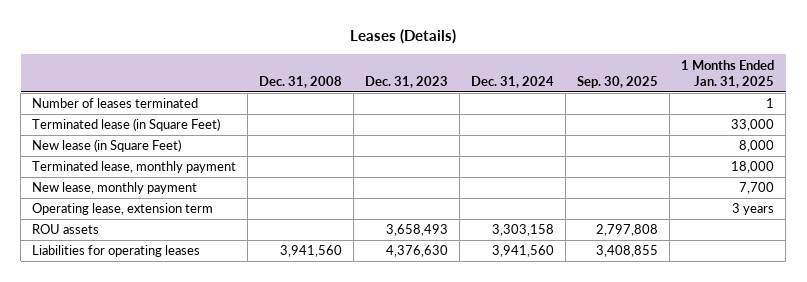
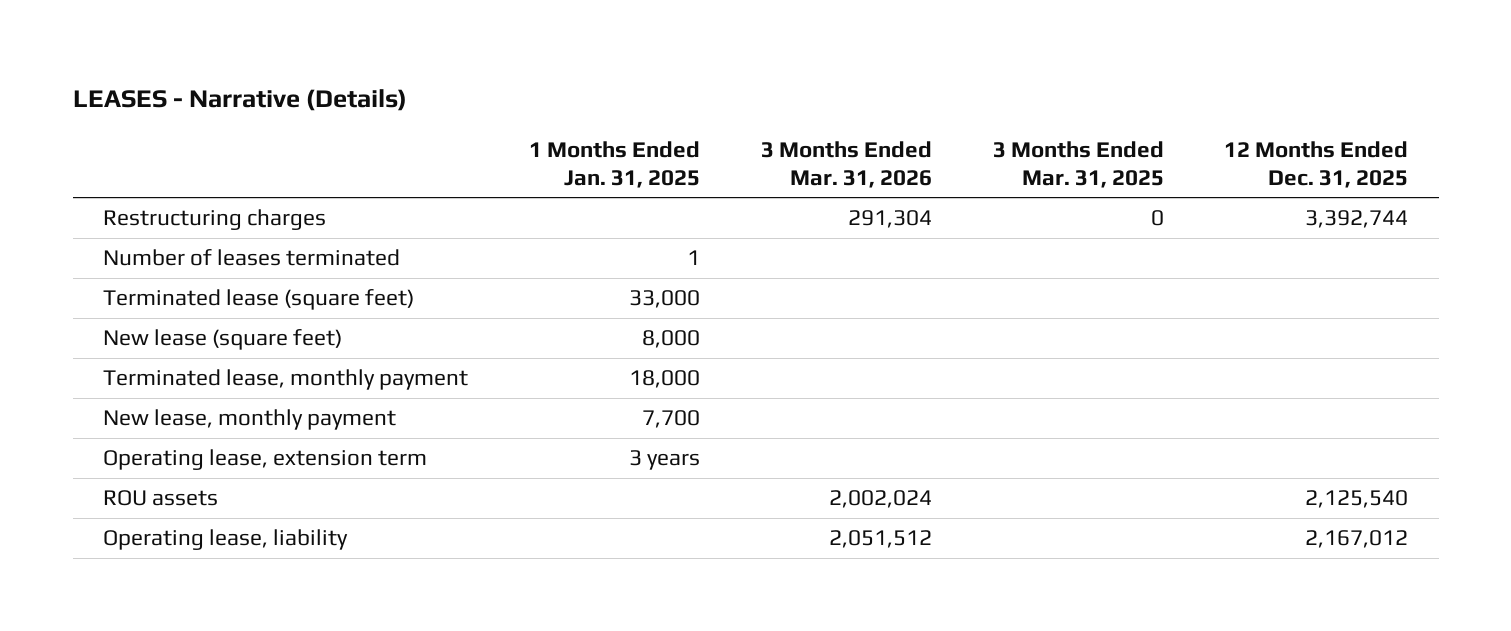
[350,29,457,45] Leases (Details) -> [72,89,407,112] LEASES - Narrative (Details)
[259,75,343,88] Dec. 31, 2008 -> none
[365,75,449,88] Dec. 31, 2023 -> none
[471,75,555,88] Dec. 31, 2024 -> none
[577,75,659,88] Sep. 30, 2025 -> none
none -> [760,140,932,188] 3 Months Ended Mar. 31, 2026
none -> [992,140,1164,188] 3 Months Ended Mar. 31, 2025
none -> [1224,140,1409,188] 12 Months Ended Dec. 31, 2025
none -> [102,209,326,231] Restructuring charges
[32,118,221,132] Terminated lease (in Square Feet) -> [102,289,414,311] Terminated lease (square feet)
[32,139,182,153] New lease (in Square Feet) -> [102,329,342,351] New lease (square feet)
[32,245,201,258] Liabilities for operating leases -> [102,529,348,551] Operating lease, liability

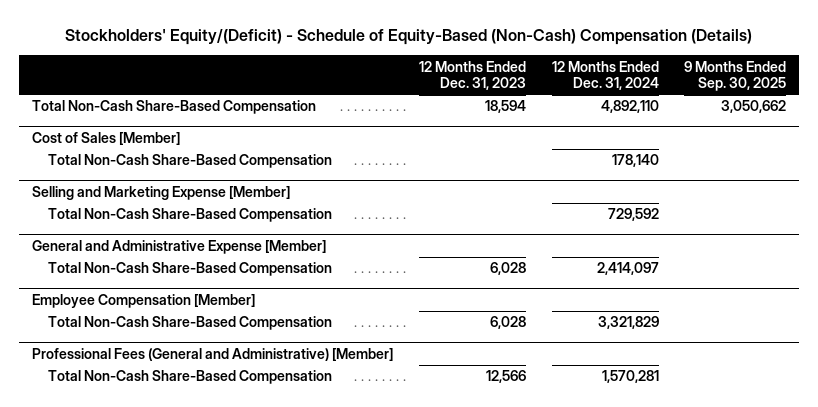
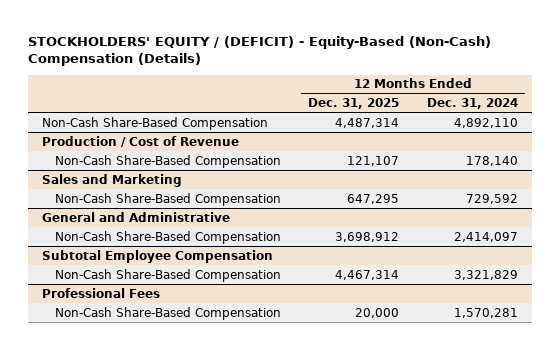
[65,28,753,45] Stockholders' Equity/(Deficit) - Schedule of Equity-Based (Non-Cash) Compensation (Details) -> [28,35,492,67] STOCKHOLDERS' EQUITY / (DEFICIT) - Equity-Based (Non-Cash) Compensation (Details)
[418,60,526,91] 12 Months Ended Dec. 31, 2023 -> none
[684,60,787,92] 9 Months Ended Sep. 30, 2025 -> none
none -> [308,98,400,110] Dec. 31, 2025
[31,131,180,145] Cost of Sales [Member] -> none
[31,347,393,361] Professional Fees (General and Administrative) [Member] -> none
[31,100,316,115] Total Non-Cash Share-Based Compensation -> [41,116,268,130] Non-Cash Share-Based Compensation
none -> [41,135,239,147] Production / Cost of Revenue
[48,154,333,169] Total Non-Cash Share-Based Compensation -> [54,154,281,168] Non-Cash Share-Based Compensation
[31,185,290,200] Selling and Marketing Expense [Member] -> [41,173,182,187] Sales and Marketing
[48,208,333,223] Total Non-Cash Share-Based Compensation -> [54,192,281,206] Non-Cash Share-Based Compensation
[31,239,326,254] General and Administrative Expense [Member] -> [41,211,230,222] General and Administrative
[48,262,333,277] Total Non-Cash Share-Based Compensation -> [54,230,281,244] Non-Cash Share-Based Compensation
[31,293,255,308] Employee Compensation [Member] -> [41,249,273,263] Subtotal Employee Compensation
[48,316,333,331] Total Non-Cash Share-Based Compensation -> [54,268,281,282] Non-Cash Share-Based Compensation
none -> [41,287,160,298] Professional Fees
[48,370,333,385] Total Non-Cash Share-Based Compensation -> [54,306,281,320] Non-Cash Share-Based Compensation

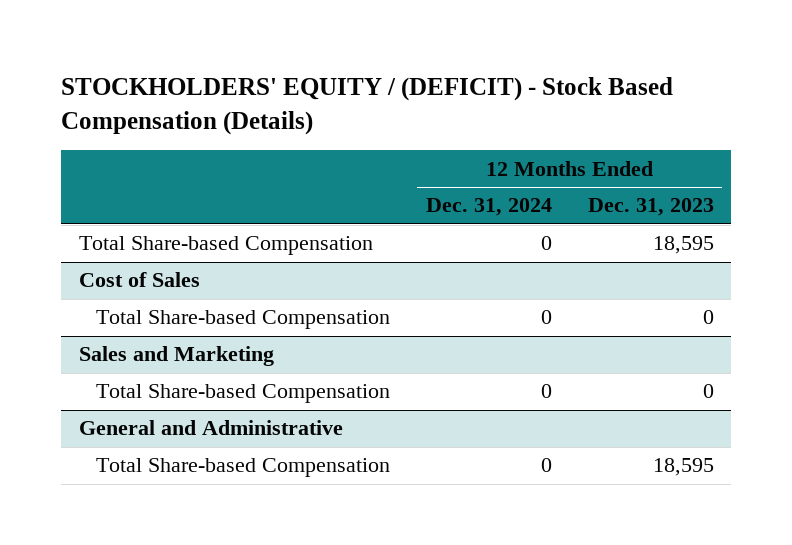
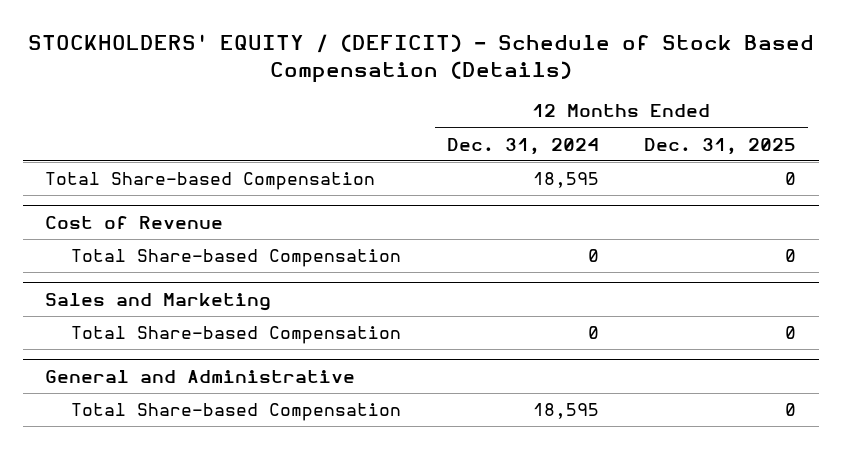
[60,76,673,135] STOCKHOLDERS' EQUITY / (DEFICIT) - Stock Based Compensation (Details) -> [27,33,814,83] STOCKHOLDERS' EQUITY / (DEFICIT) - Schedule of Stock Based Compensation (Details)
[587,198,714,217] Dec. 31, 2023 -> none
none -> [644,137,797,155] Dec. 31, 2025
[540,236,552,251] 0 -> [532,172,599,189] 18,595
[78,272,200,288] Cost of Sales -> [45,215,224,229] Cost of Revenue
[540,458,552,473] 0 -> [532,403,599,420] 18,595

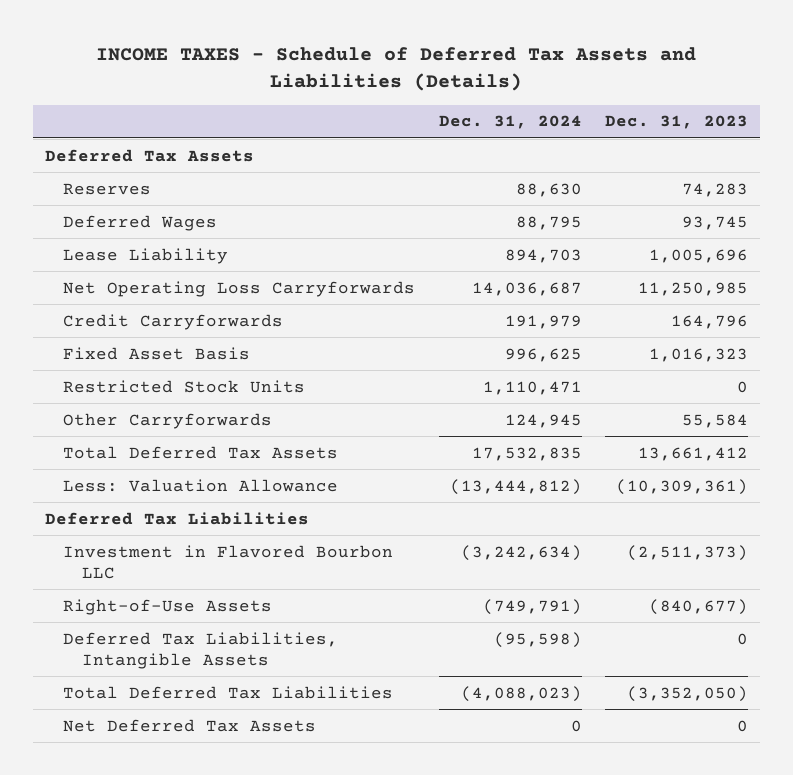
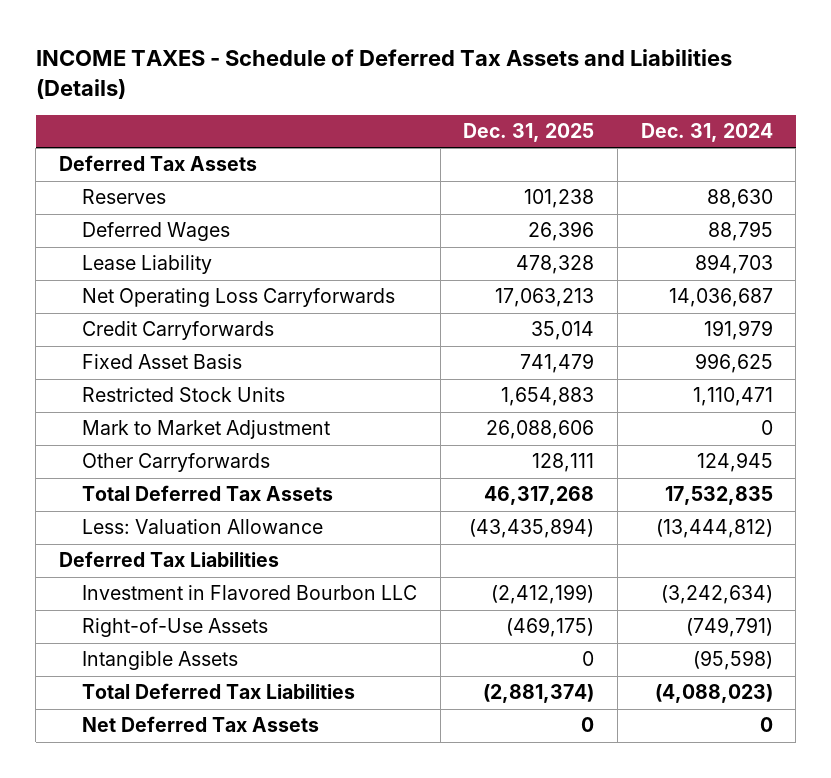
[605,115,749,130] Dec. 31, 2023 -> none
none -> [463,123,595,143] Dec. 31, 2025
none -> [82,420,331,440] Mark to Market Adjustment
[63,631,339,669] Deferred Tax Liabilities, Intangible Assets -> [82,651,239,671] Intangible Assets

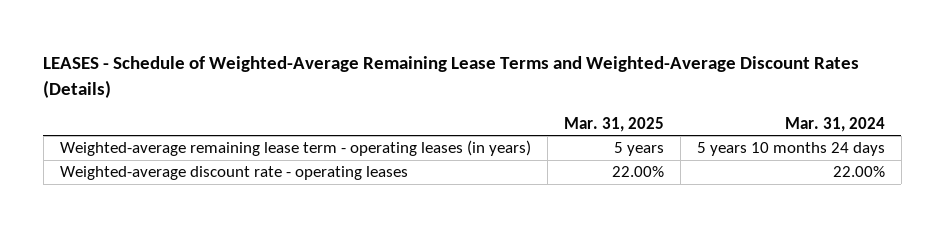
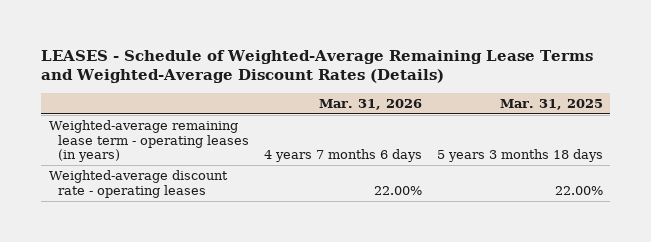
[784,116,885,132] Mar. 31, 2024 -> none
none -> [318,98,422,110] Mar. 31, 2026
[613,142,664,157] 5 years -> [436,149,603,163] 5 years 3 months 18 days

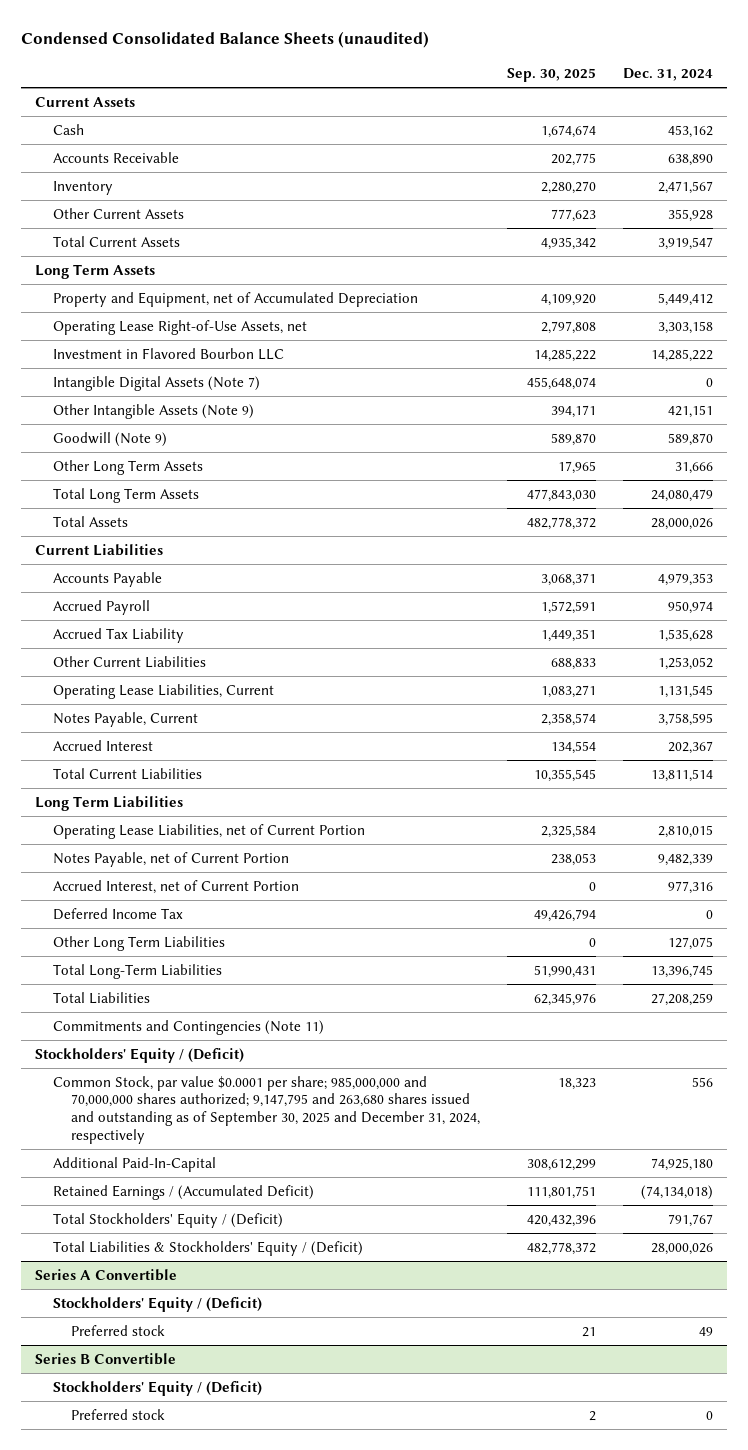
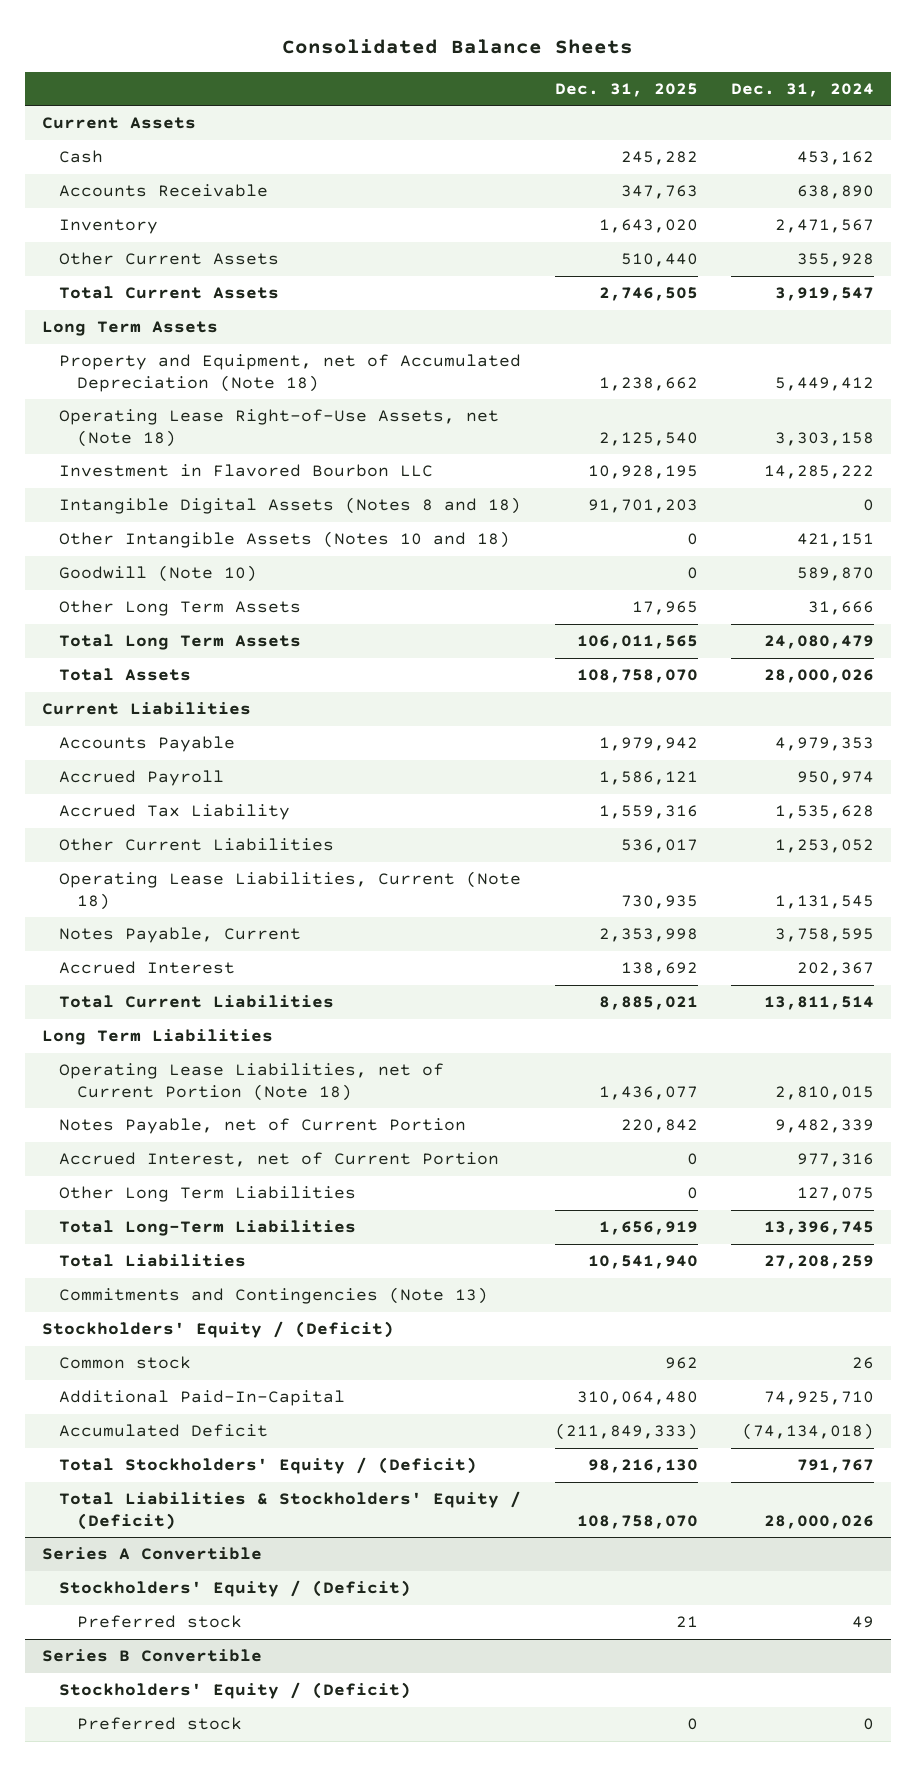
[21,31,430,49] Condensed Consolidated Balance Sheets (unaudited) -> [282,39,634,55] Consolidated Balance Sheets
[507,67,597,82] Sep. 30, 2025 -> none
none -> [554,82,698,97] Dec. 31, 2025
[52,291,418,307] Property and Equipment, net of Accumulated Depreciation -> [59,354,522,393] Property and Equipment, net of Accumulated Depreciation (Note 18)
[52,319,307,335] Operating Lease Right-of-Use Assets, net -> [59,409,500,448] Operating Lease Right-of-Use Assets, net (Note 18)
[52,375,260,391] Intangible Digital Assets (Note 7) -> [59,497,522,515] Intangible Digital Assets (Notes 8 and 18)
[52,403,254,419] Other Intangible Assets (Note 9) -> [59,531,511,549] Other Intangible Assets (Notes 10 and 18)
[52,431,167,447] Goodwill (Note 9) -> [59,565,258,583] Goodwill (Note 10)
[52,683,274,699] Operating Lease Liabilities, Current -> [59,871,522,911] Operating Lease Liabilities, Current (Note 18)
[52,823,365,839] Operating Lease Liabilities, net of Current Portion -> [59,1063,445,1102] Operating Lease Liabilities, net of Current Portion (Note 18)
[52,907,183,920] Deferred Income Tax -> none
[52,1019,324,1035] Commitments and Contingencies (Note 11) -> [59,1287,489,1305] Commitments and Contingencies (Note 13)
[52,1075,480,1144] Common Stock, par value $0.0001 per share; 985,000,000 and 70,000,000 shares authorized; 9,147,795 and 263,680 shares issued and outstanding as of September 30, 2025 and December 31, 2024, respectively -> none
none -> [59,1356,192,1370] Common stock
[651,1157,714,1171] 74,925,180 -> [764,1391,875,1406] 74,925,710
[52,1184,314,1200] Retained Earnings / (Accumulated Deficit) -> [59,1424,269,1438] Accumulated Deficit

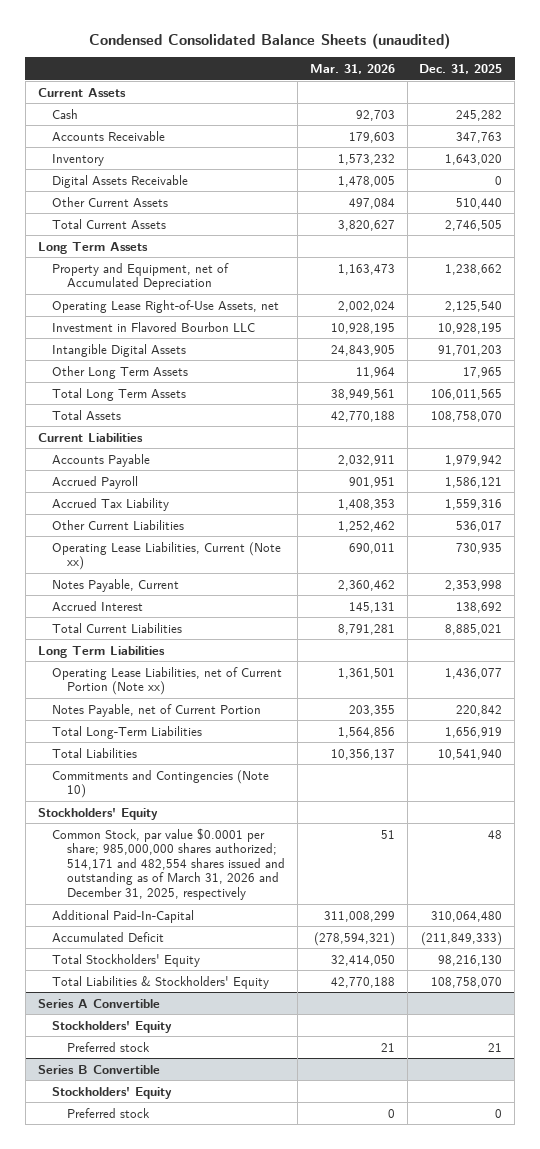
[282,39,634,55] Consolidated Balance Sheets -> [89,32,451,49] Condensed Consolidated Balance Sheets (unaudited)
[731,82,875,97] Dec. 31, 2024 -> none
none -> [309,63,395,74] Mar. 31, 2026
none -> [52,174,189,188] Digital Assets Receivable
[59,354,522,393] Property and Equipment, net of Accumulated Depreciation (Note 18) -> [52,262,230,291] Property and Equipment, net of Accumulated Depreciation
[59,409,500,448] Operating Lease Right-of-Use Assets, net (Note 18) -> [52,299,280,313] Operating Lease Right-of-Use Assets, net
[59,531,511,549] Other Intangible Assets (Notes 10 and 18) -> none
[59,565,258,583] Goodwill (Note 10) -> none
[59,497,522,515] Intangible Digital Assets (Notes 8 and 18) -> [52,343,187,357] Intangible Digital Assets
[59,871,522,911] Operating Lease Liabilities, Current (Note 18) -> [52,541,282,571] Operating Lease Liabilities, Current (Note xx)
[59,1063,445,1102] Operating Lease Liabilities, net of Current Portion (Note 18) -> [52,666,283,696] Operating Lease Liabilities, net of Current Portion (Note xx)
[59,1152,500,1168] Accrued Interest, net of Current Portion -> none
[59,1186,357,1203] Other Long Term Liabilities -> none
[59,1356,192,1370] Common stock -> none
[59,1287,489,1305] Commitments and Contingencies (Note 13) -> [52,769,270,799] Commitments and Contingencies (Note 10)
[41,1321,394,1339] Stockholders' Equity / (Deficit) -> [37,807,158,820] Stockholders' Equity
none -> [52,827,285,901] Common Stock, par value $0.0001 per share; 985,000,000 shares authorized; 514,171 and 482,554 shares issued and outstanding as of March 31, 2026 and December 31, 2025, respectively
[59,1457,478,1475] Total Stockholders' Equity / (Deficit) -> [52,953,201,967] Total Stockholders' Equity
[59,1491,522,1531] Total Liabilities & Stockholders' Equity / (Deficit) -> [52,975,270,989] Total Liabilities & Stockholders' Equity
[59,1580,412,1598] Stockholders' Equity / (Deficit) -> [52,1020,173,1033] Stockholders' Equity
[59,1682,412,1700] Stockholders' Equity / (Deficit) -> [52,1086,173,1099] Stockholders' Equity

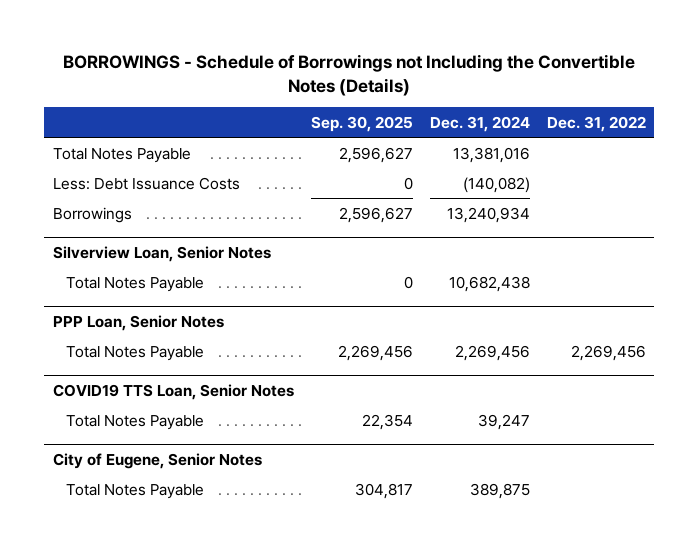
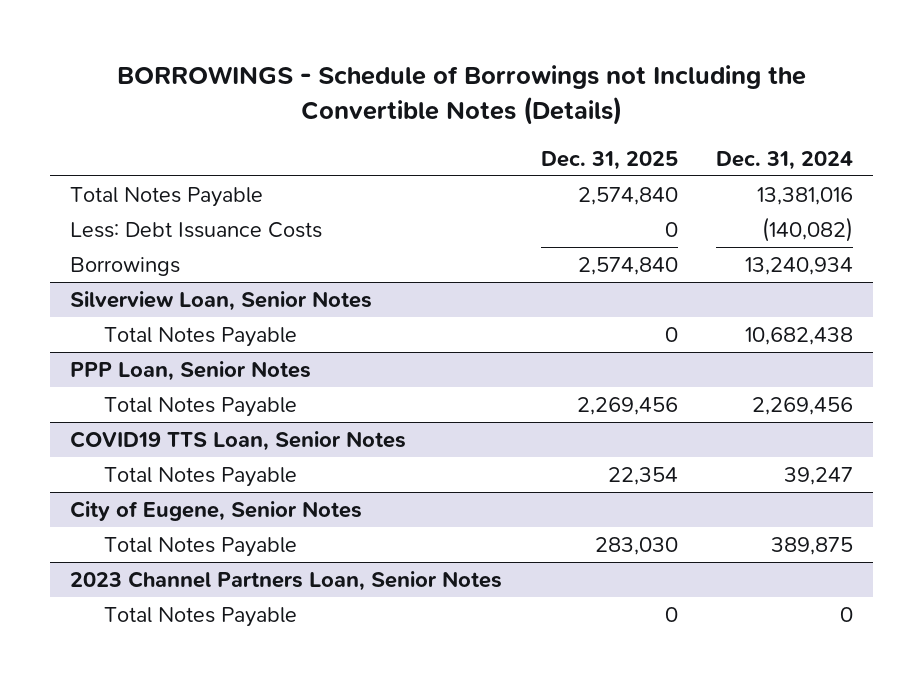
[310,115,413,132] Sep. 30, 2025 -> none
[546,115,646,132] Dec. 31, 2022 -> none
none -> [540,150,678,170] Dec. 31, 2025
none -> [69,571,502,592] 2023 Channel Partners Loan, Senior Notes
none -> [103,607,297,628] Total Notes Payable

